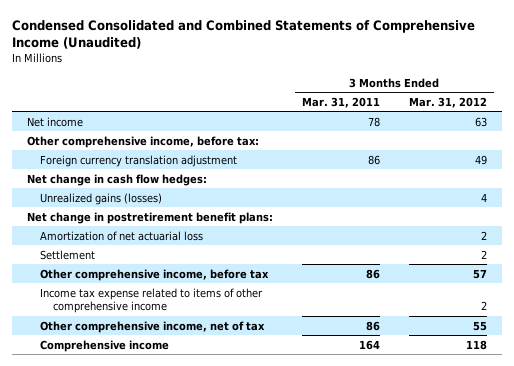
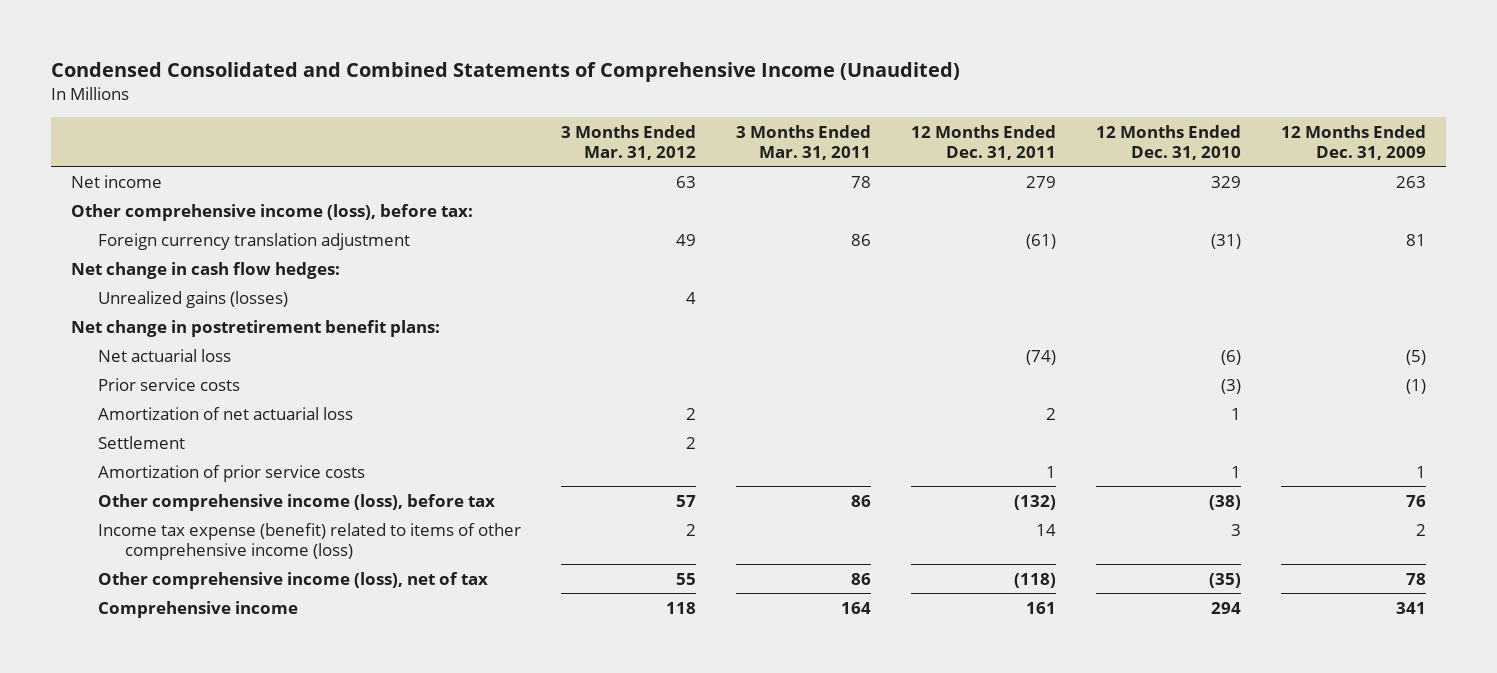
none -> [910,124,1056,160] 12 Months Ended Dec. 31, 2011
none -> [1095,124,1241,160] 12 Months Ended Dec. 31, 2010
none -> [1280,124,1426,160] 12 Months Ended Dec. 31, 2009
[26,135,259,148] Other comprehensive income, before tax: -> [71,203,474,221] Other comprehensive income (loss), before tax:
none -> [97,348,231,362] Net actuarial loss
none -> [97,377,240,391] Prior service costs
none -> [97,464,365,482] Amortization of prior service costs
[40,268,270,281] Other comprehensive income, before tax -> [97,493,495,511] Other comprehensive income (loss), before tax
[40,287,264,314] Income tax expense related to items of other comprehensive income -> [97,522,521,560] Income tax expense (benefit) related to items of other comprehensive income (loss)
[40,320,266,333] Other comprehensive income, net of tax -> [97,571,488,589] Other comprehensive income (loss), net of tax

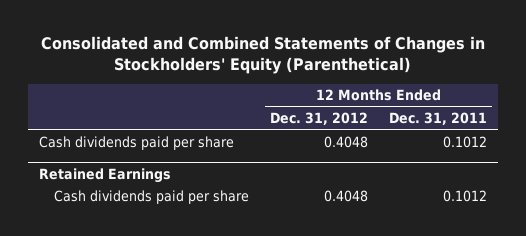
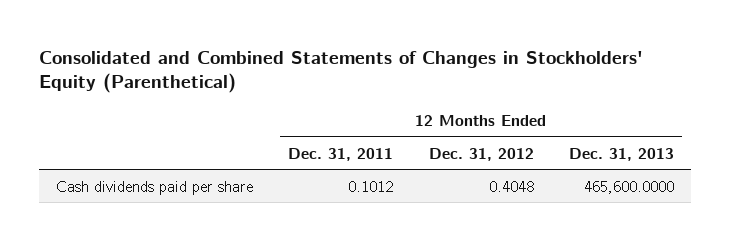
none -> [568,147,674,161] Dec. 31, 2013
[38,167,171,183] Retained Earnings -> none
[53,190,249,205] Cash dividends paid per share -> none

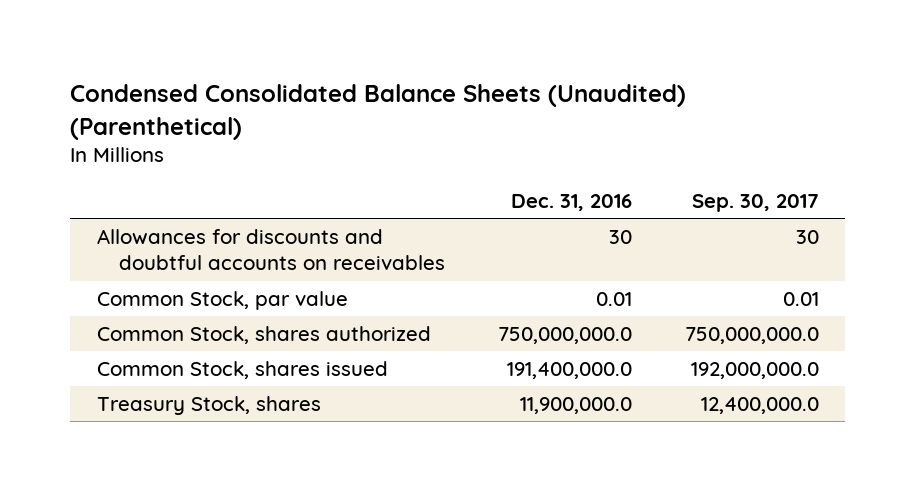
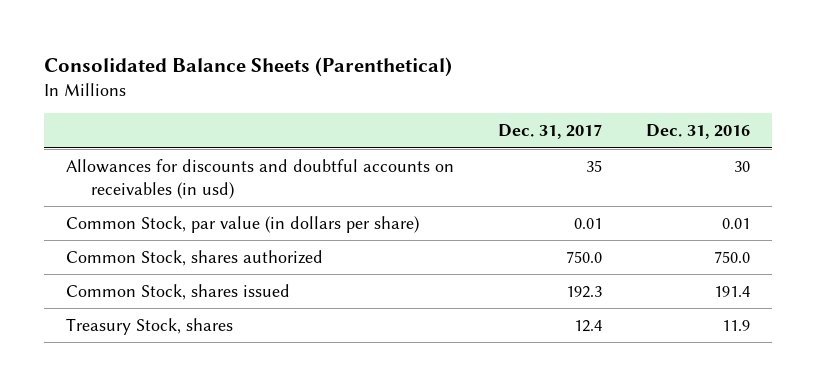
[70,84,687,140] Condensed Consolidated Balance Sheets (Unaudited) (Parenthetical) -> [44,56,453,77] Consolidated Balance Sheets (Parenthetical)
[691,194,819,213] Sep. 30, 2017 -> none
none -> [498,124,603,140] Dec. 31, 2017
[96,228,445,271] Allowances for discounts and doubtful accounts on receivables -> [66,158,455,199] Allowances for discounts and doubtful accounts on receivables (in usd)
[96,290,348,310] Common Stock, par value -> [66,215,420,233] Common Stock, par value (in dollars per share)
[497,326,632,344] 750,000,000.0 -> [714,250,751,263] 750.0
[506,361,632,379] 191,400,000.0 -> [714,285,751,297] 191.4
[519,396,632,414] 11,900,000.0 -> [722,319,751,331] 11.9

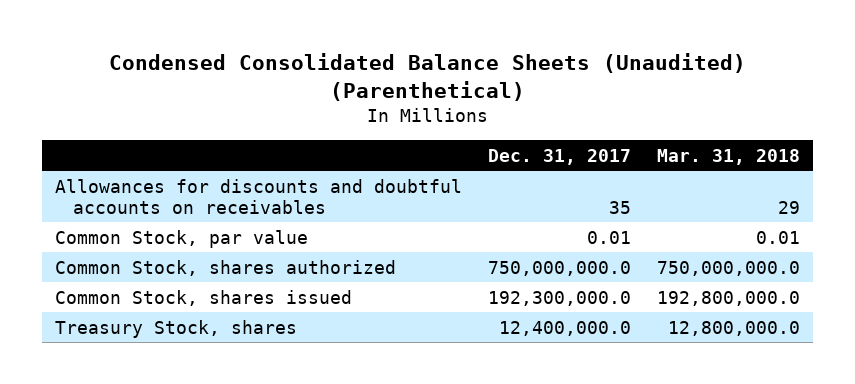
[44,56,453,77] Consolidated Balance Sheets (Parenthetical) -> [108,52,746,102] Condensed Consolidated Balance Sheets (Unaudited) (Parenthetical)
[646,124,751,140] Dec. 31, 2016 -> none
none -> [657,148,801,165] Mar. 31, 2018
[66,158,455,199] Allowances for discounts and doubtful accounts on receivables (in usd) -> [55,178,463,214] Allowances for discounts and doubtful accounts on receivables
[66,215,420,233] Common Stock, par value (in dollars per share) -> [55,229,309,248] Common Stock, par value
[566,250,603,263] 750.0 -> [488,260,632,276] 750,000,000.0
[566,285,603,298] 192.3 -> [488,290,632,306] 192,300,000.0
[574,319,603,332] 12.4 -> [499,320,632,336] 12,400,000.0

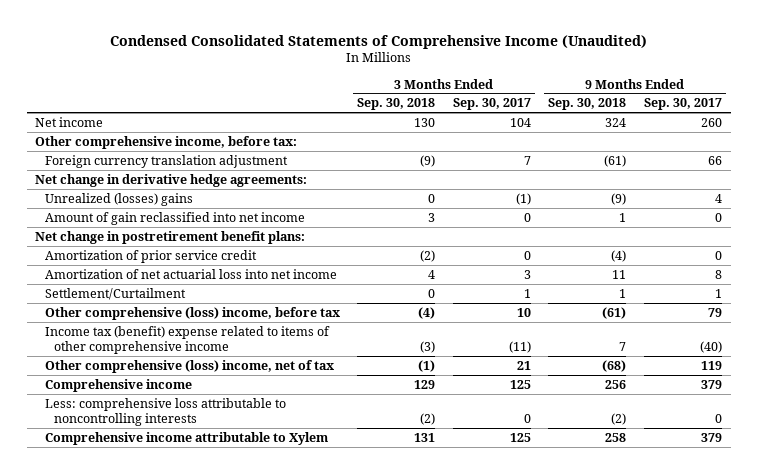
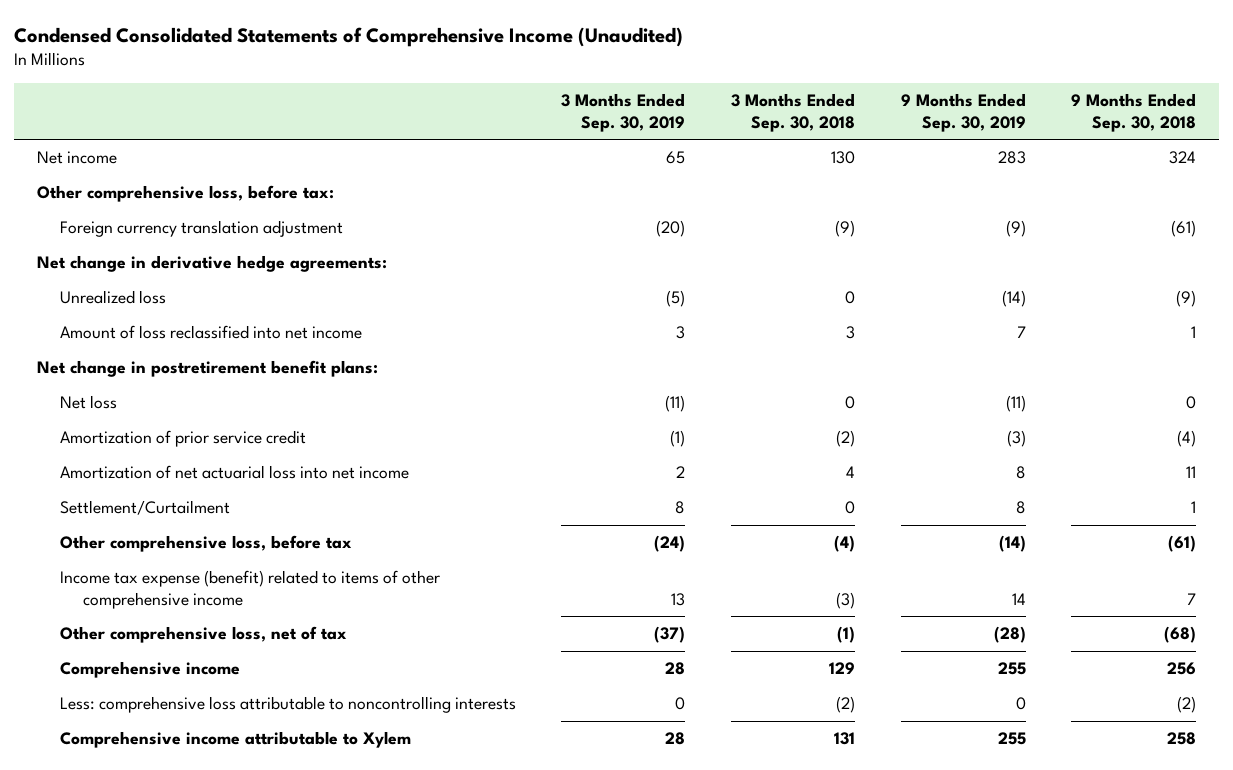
[452,98,531,111] Sep. 30, 2017 -> none
[643,98,722,111] Sep. 30, 2017 -> none
none -> [561,93,686,132] 3 Months Ended Sep. 30, 2019
none -> [900,93,1026,132] 9 Months Ended Sep. 30, 2019
[35,135,298,149] Other comprehensive income, before tax: -> [37,185,335,203] Other comprehensive loss, before tax:
[44,192,193,206] Unrealized (losses) gains -> [59,290,166,305] Unrealized loss
[44,211,305,225] Amount of gain reclassified into net income -> [59,325,362,340] Amount of loss reclassified into net income
none -> [59,395,117,410] Net loss
[44,306,340,320] Other comprehensive (loss) income, before tax -> [59,535,352,553] Other comprehensive loss, before tax
[44,325,330,354] Income tax (benefit) expense related to items of other comprehensive income -> [59,570,440,609] Income tax expense (benefit) related to items of other comprehensive income
[44,359,334,373] Other comprehensive (loss) income, net of tax -> [59,626,347,644] Other comprehensive loss, net of tax

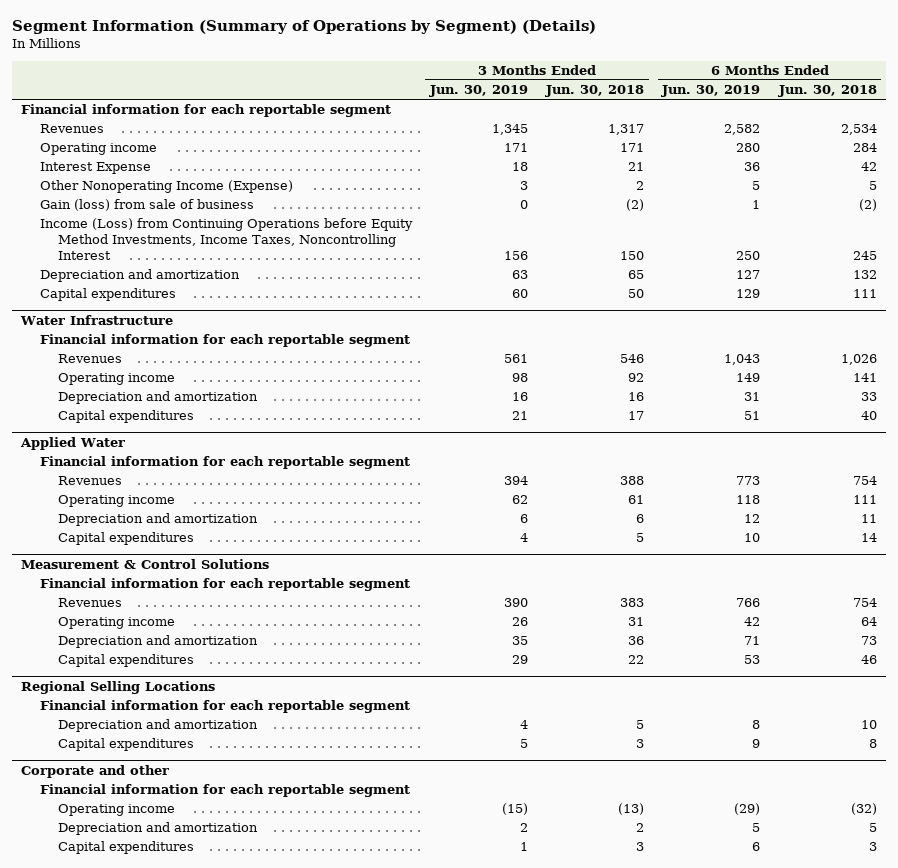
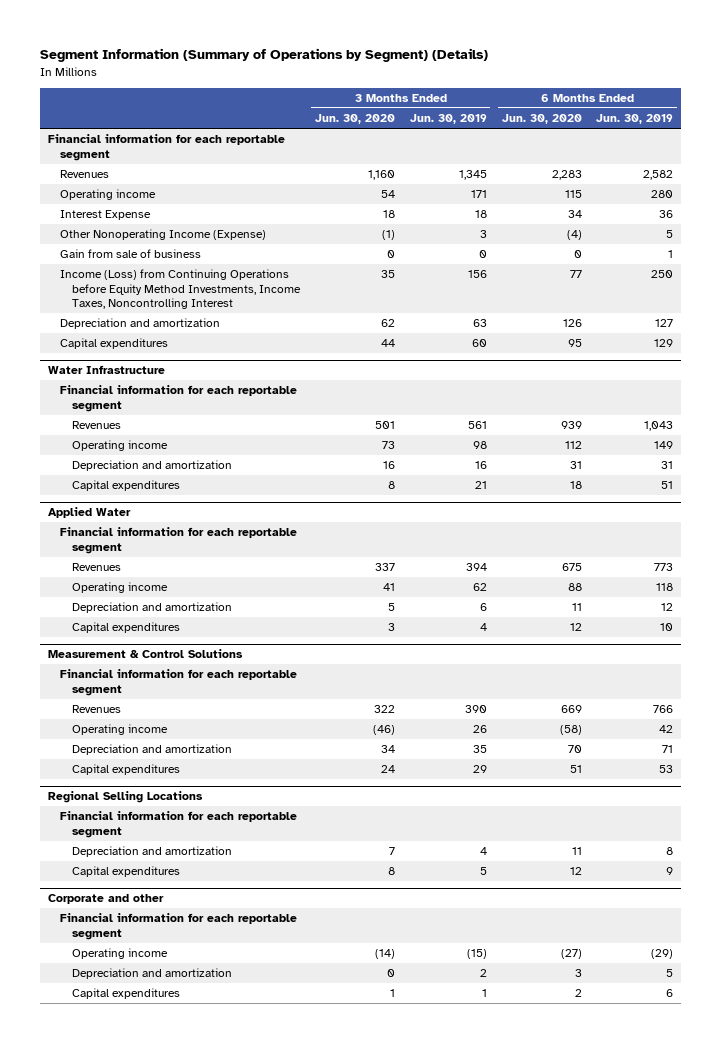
[545,85,645,98] Jun. 30, 2018 -> none
[777,85,877,98] Jun. 30, 2018 -> none
none -> [314,114,395,125] Jun. 30, 2020
none -> [501,114,582,125] Jun. 30, 2020
[39,199,254,212] Gain (loss) from sale of business -> [59,249,201,259] Gain from sale of business

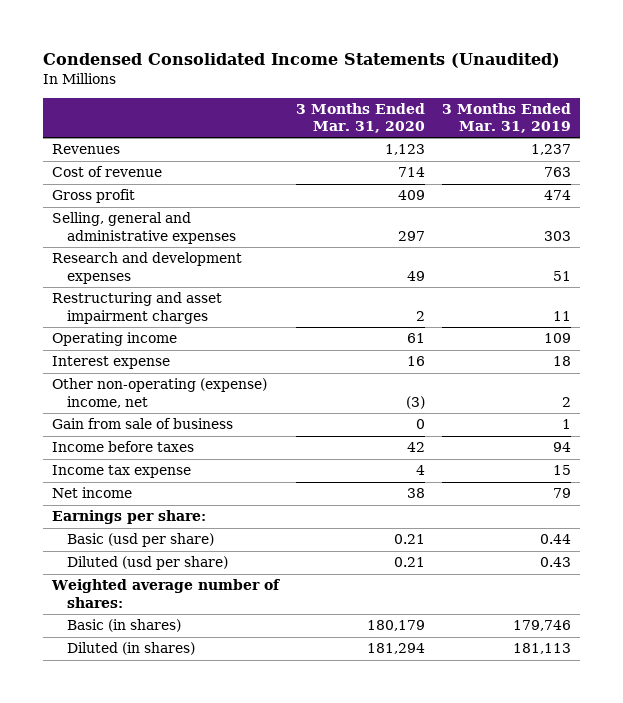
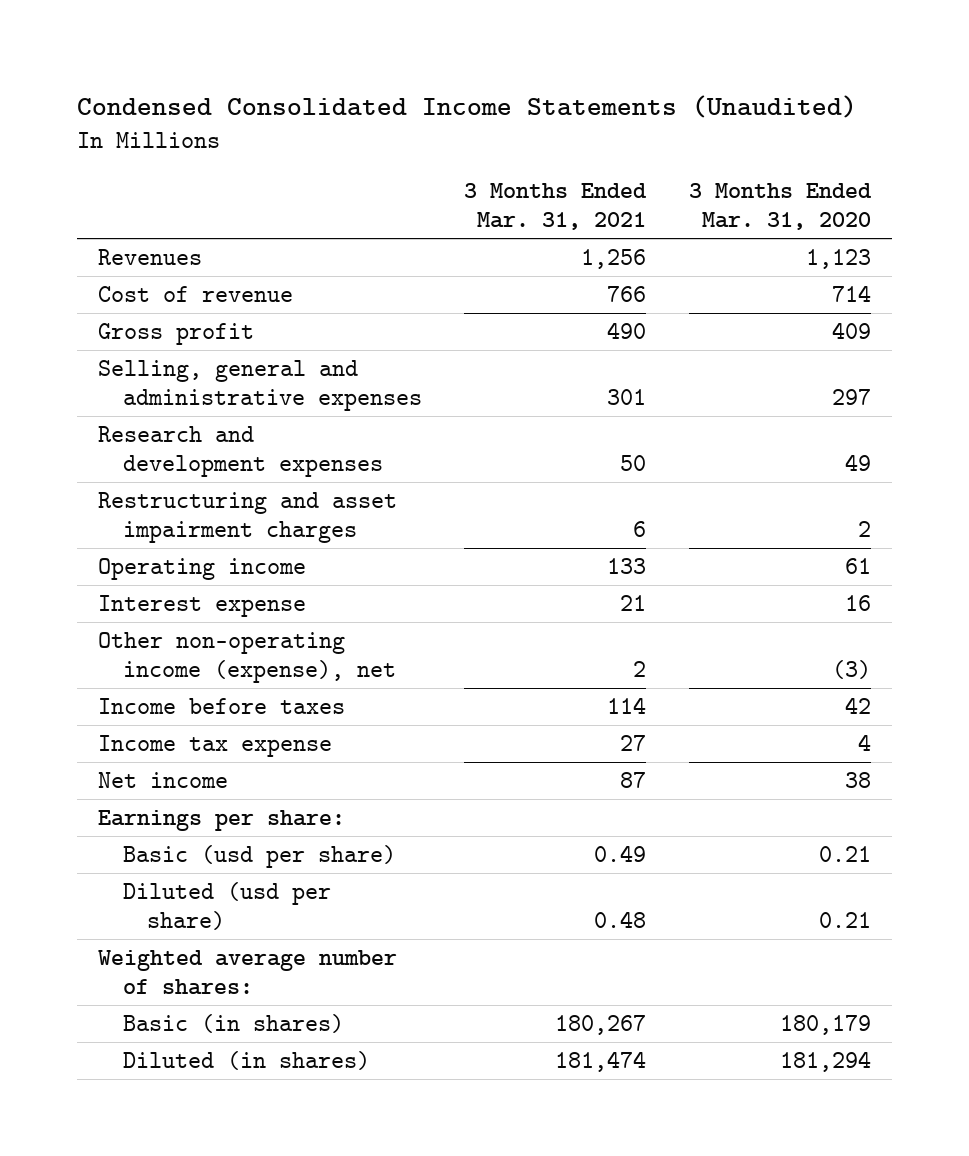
[442,103,572,134] 3 Months Ended Mar. 31, 2019 -> none
none -> [464,183,648,230] 3 Months Ended Mar. 31, 2021
[51,418,233,430] Gain from sale of business -> none
[51,378,267,408] Other non-operating (expense) income, net -> [98,632,396,683] Other non-operating income (expense), net

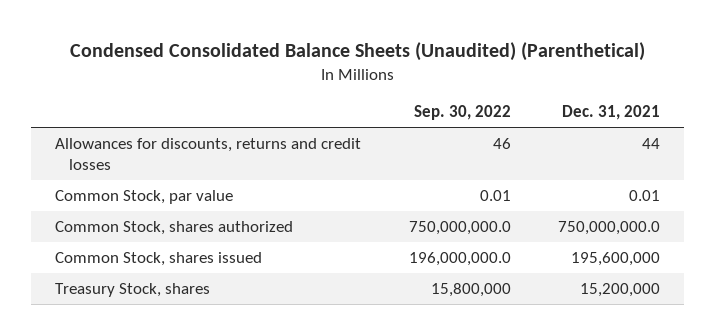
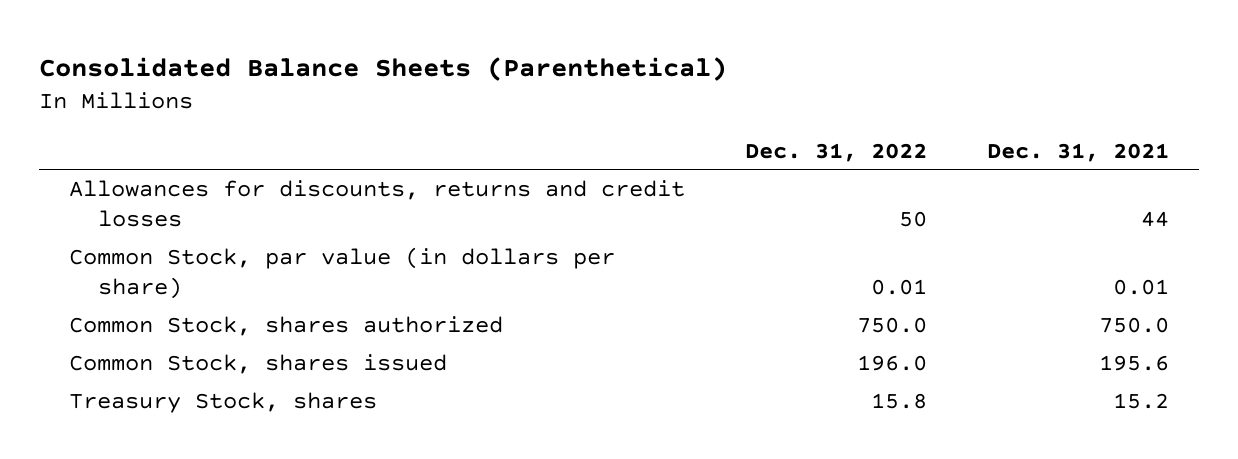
[69,41,645,61] Condensed Consolidated Balance Sheets (Unaudited) (Parenthetical) -> [38,56,727,81] Consolidated Balance Sheets (Parenthetical)
[413,105,511,121] Sep. 30, 2022 -> none
none -> [744,142,927,162] Dec. 31, 2022
[54,189,233,204] Common Stock, par value -> [68,246,615,300] Common Stock, par value (in dollars per share)
[558,220,661,235] 750,000,000.0 -> [1098,316,1169,333] 750.0
[571,251,661,266] 195,600,000 -> [1098,354,1169,371] 195.6
[580,282,661,297] 15,200,000 -> [1112,392,1169,409] 15.2

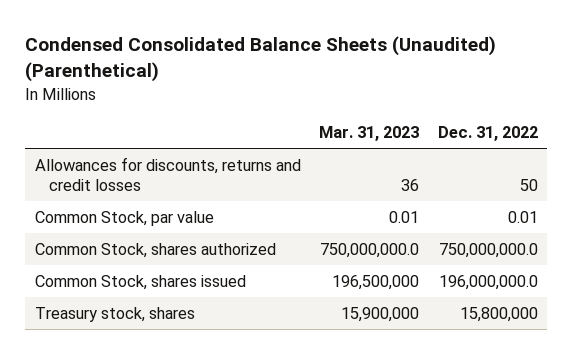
[38,56,727,81] Consolidated Balance Sheets (Parenthetical) -> [25,36,497,83] Condensed Consolidated Balance Sheets (Unaudited) (Parenthetical)
[986,142,1169,162] Dec. 31, 2021 -> none
none -> [319,126,420,142] Mar. 31, 2023
[68,246,615,300] Common Stock, par value (in dollars per share) -> [34,210,214,226] Common Stock, par value
[856,316,927,333] 750.0 -> [439,242,539,258] 750,000,000.0
[856,354,927,371] 196.0 -> [439,274,539,290] 196,000,000.0
[68,391,377,413] Treasury Stock, shares -> [34,306,195,322] Treasury stock, shares
[870,392,927,409] 15.8 -> [460,306,539,322] 15,800,000

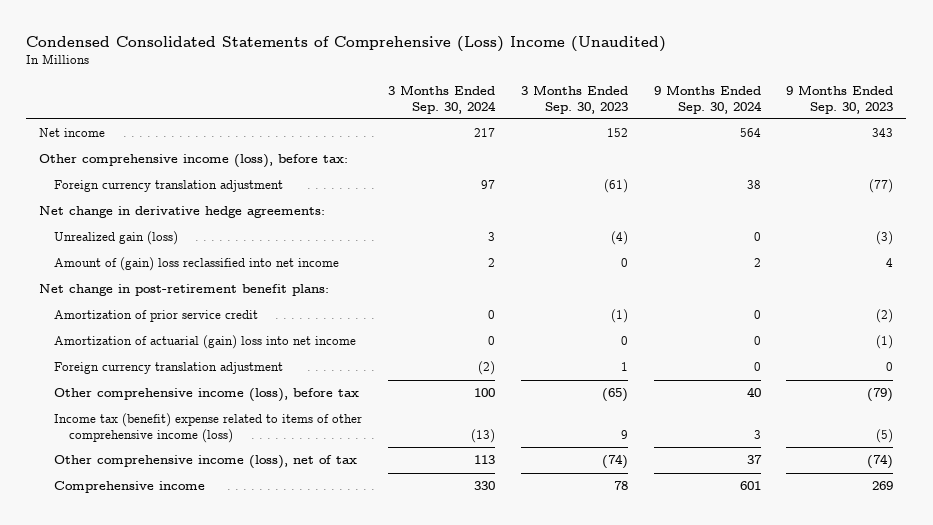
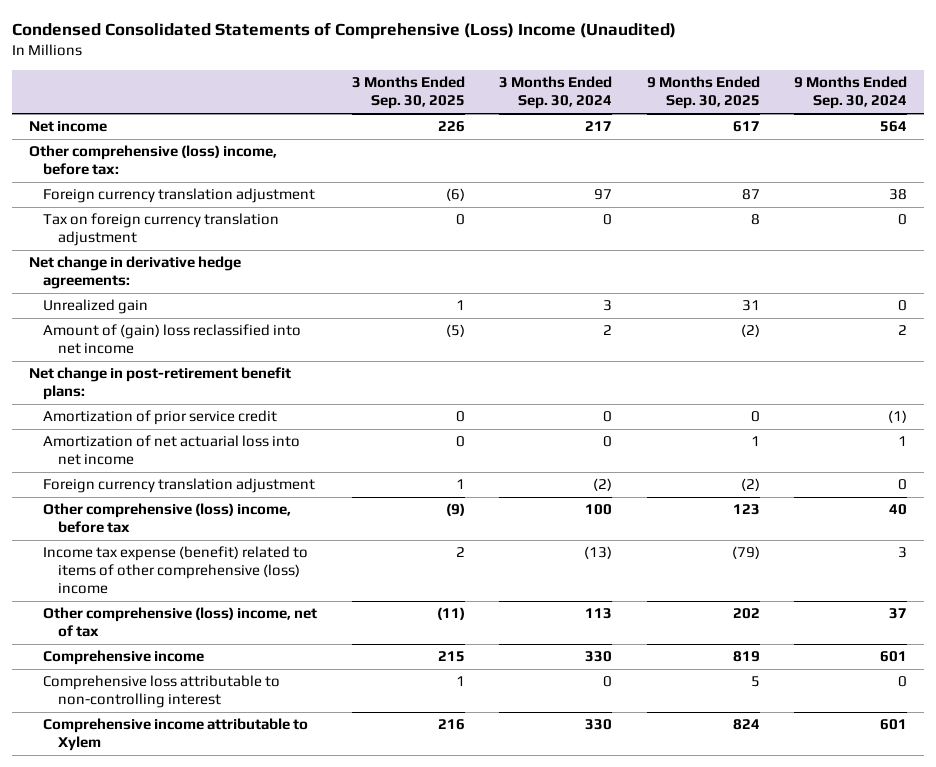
[520,84,628,114] 3 Months Ended Sep. 30, 2023 -> none
[786,84,894,114] 9 Months Ended Sep. 30, 2023 -> none
none -> [351,76,465,110] 3 Months Ended Sep. 30, 2025
none -> [646,76,760,110] 9 Months Ended Sep. 30, 2025
[39,154,349,169] Other comprehensive income (loss), before tax: -> [29,145,278,176] Other comprehensive (loss) income, before tax:
none -> [43,213,280,247] Tax on foreign currency translation adjustment
[54,231,179,246] Unrealized gain (loss) -> [43,299,149,315] Unrealized gain
[753,310,761,320] 0 -> [888,410,908,424] (1)
[54,335,357,350] Amortization of actuarial (gain) loss into net income -> [43,435,301,466] Amortization of net actuarial loss into net income
[753,336,761,346] 0 -> [898,436,908,447] 1
[54,388,360,403] Other comprehensive income (loss), before tax -> [43,503,292,534] Other comprehensive (loss) income, before tax
[54,413,363,444] Income tax (benefit) expense related to items of other comprehensive income (loss) -> [43,546,309,595] Income tax expense (benefit) related to items of other comprehensive (loss) income
[54,455,358,470] Other comprehensive income (loss), net of tax -> [43,607,318,638] Other comprehensive (loss) income, net of tax
none -> [43,675,281,709] Comprehensive loss attributable to non-controlling interest
none -> [43,718,309,752] Comprehensive income attributable to Xylem

